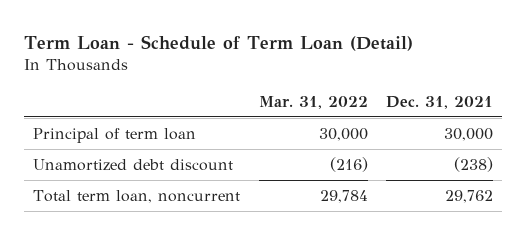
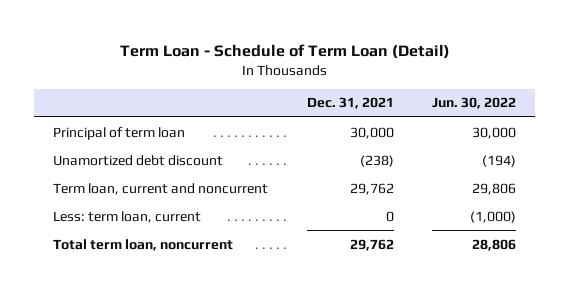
[258,95,368,109] Mar. 31, 2022 -> none
none -> [431,97,516,110] Jun. 30, 2022
none -> [53,182,269,195] Term loan, current and noncurrent
none -> [53,210,202,223] Less: term loan, current

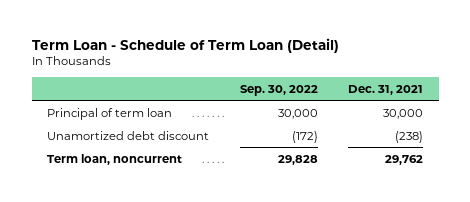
[431,97,516,110] Jun. 30, 2022 -> none
none -> [239,84,318,96] Sep. 30, 2022
[53,182,269,195] Term loan, current and noncurrent -> none
[53,210,202,223] Less: term loan, current -> none
[53,238,234,251] Total term loan, noncurrent -> [46,153,182,165] Term loan, noncurrent

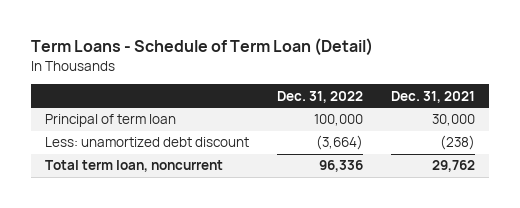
[31,37,339,53] Term Loan - Schedule of Term Loan (Detail) -> [30,38,373,57] Term Loans - Schedule of Term Loan (Detail)
[239,84,318,96] Sep. 30, 2022 -> none
none -> [276,90,363,103] Dec. 31, 2022
[46,130,209,140] Unamortized debt discount -> [44,137,249,148] Less: unamortized debt discount
[46,153,182,165] Term loan, noncurrent -> [44,160,223,173] Total term loan, noncurrent

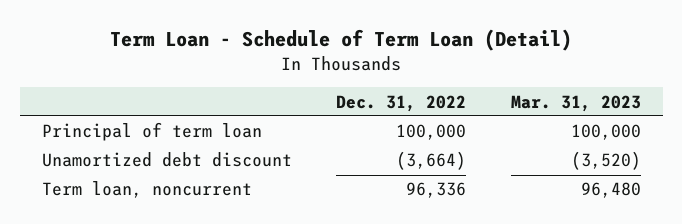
[30,38,373,57] Term Loans - Schedule of Term Loan (Detail) -> [110,29,573,52] Term Loan - Schedule of Term Loan (Detail)
[390,90,475,103] Dec. 31, 2021 -> none
none -> [510,94,641,112] Mar. 31, 2023
[44,137,249,148] Less: unamortized debt discount -> [41,152,292,168] Unamortized debt discount
[44,160,223,173] Total term loan, noncurrent -> [41,181,252,199] Term loan, noncurrent

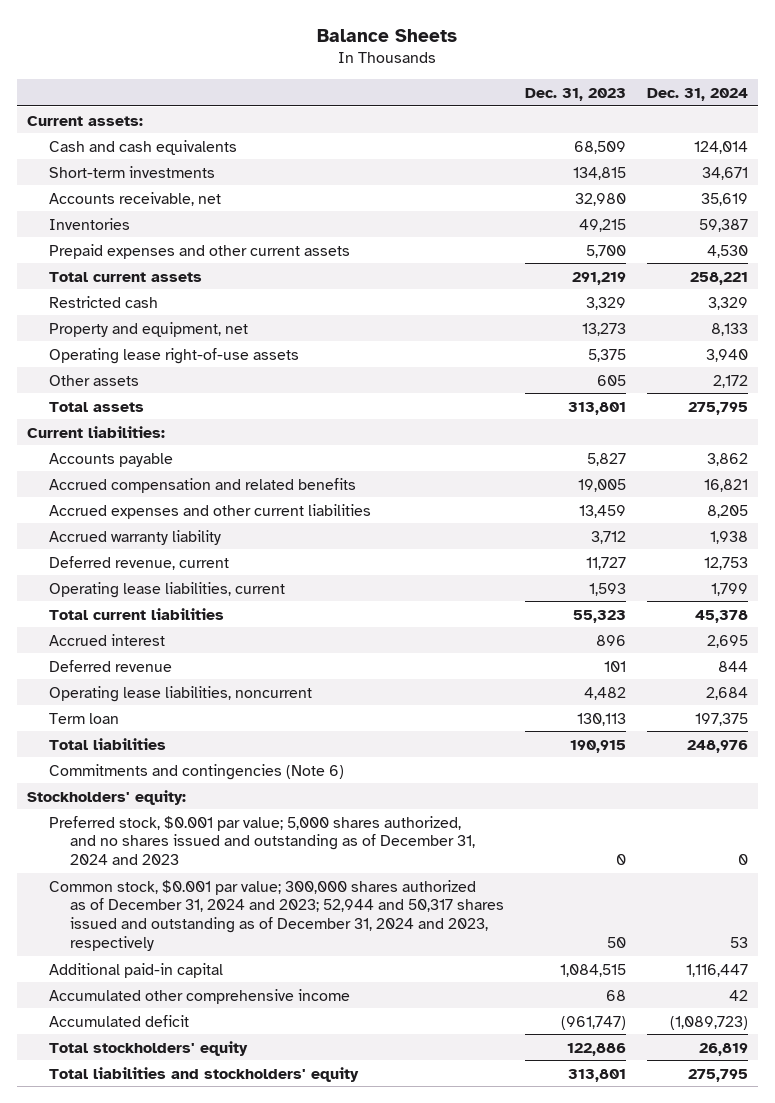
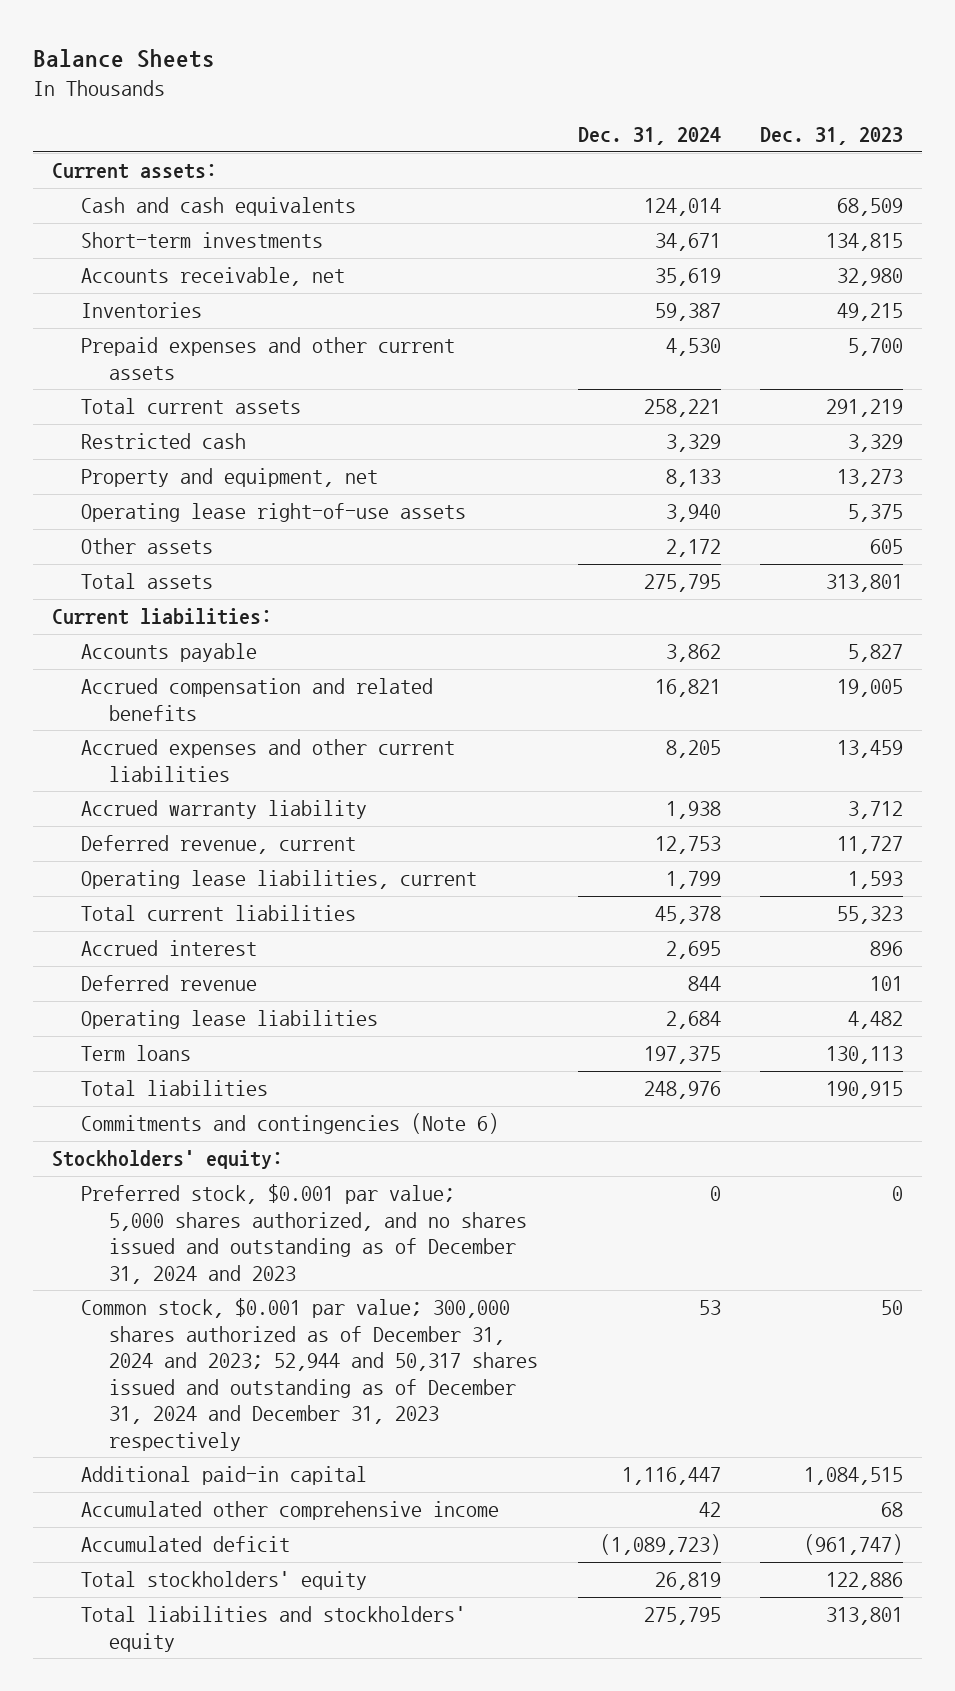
[48,685,312,702] Operating lease liabilities, noncurrent -> [80,1010,378,1030] Operating lease liabilities
[48,712,119,724] Term loan -> [80,1045,191,1062] Term loans
[48,879,504,951] Common stock, $0.001 par value; 300,000 shares authorized as of December 31, 2024 and 2023; 52,944 and 50,317 shares issued and outstanding as of December 31, 2024 and 2023, respectively -> [80,1298,539,1451] Common stock, $0.001 par value; 300,000 shares authorized as of December 31, 2024 and 2023; 52,944 and 50,317 shares issued and outstanding as of December 31, 2024 and December 31, 2023 respectively

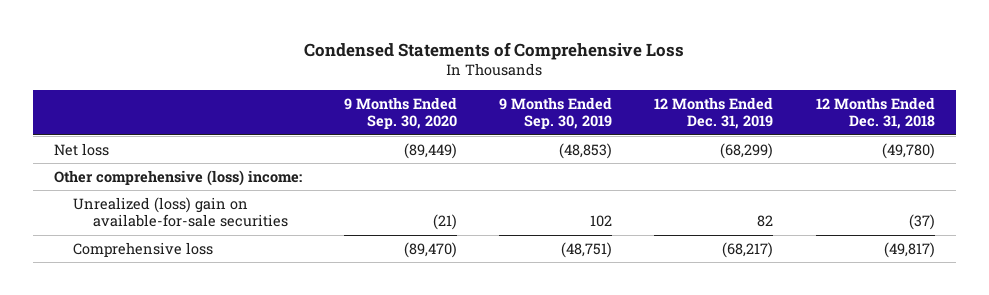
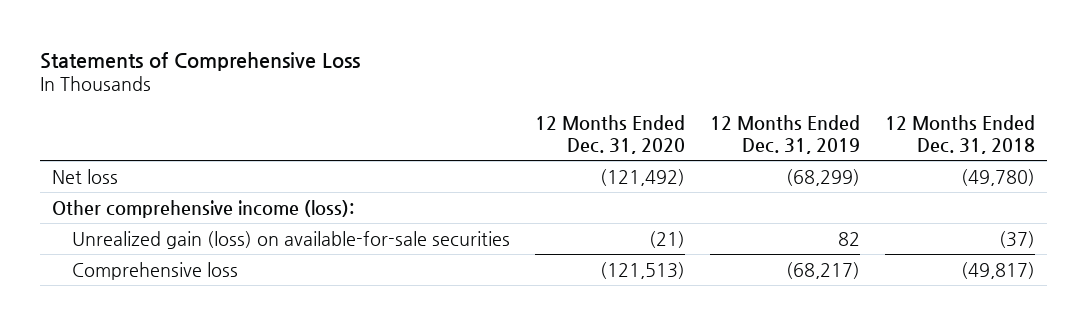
[304,41,685,60] Condensed Statements of Comprehensive Loss -> [39,51,360,71] Statements of Comprehensive Loss
[344,96,458,130] 9 Months Ended Sep. 30, 2020 -> none
[499,96,613,130] 9 Months Ended Sep. 30, 2019 -> none
none -> [534,115,685,155] 12 Months Ended Dec. 31, 2020
[53,169,302,186] Other comprehensive (loss) income: -> [52,199,355,218] Other comprehensive income (loss):
[73,196,288,228] Unrealized (loss) gain on available-for-sale securities -> [71,230,510,249] Unrealized gain (loss) on available-for-sale securities

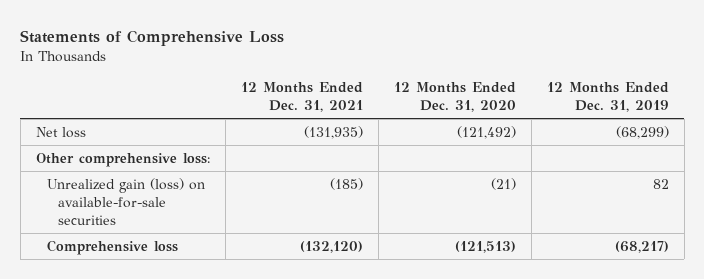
[884,115,1035,155] 12 Months Ended Dec. 31, 2018 -> none
none -> [240,82,363,113] 12 Months Ended Dec. 31, 2021
[52,199,355,218] Other comprehensive income (loss): -> [35,152,210,167] Other comprehensive loss:

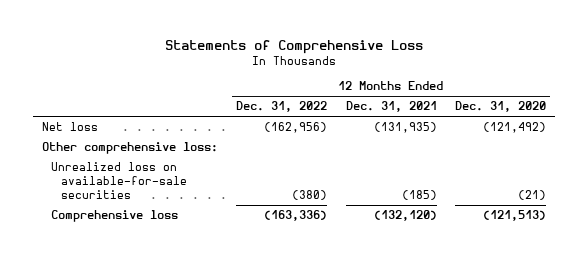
[546,82,669,113] 12 Months Ended Dec. 31, 2019 -> none
none -> [236,101,328,113] Dec. 31, 2022
[46,177,205,225] Unrealized gain (loss) on available-for-sale securities -> [51,162,187,199] Unrealized loss on available-for-sale securities

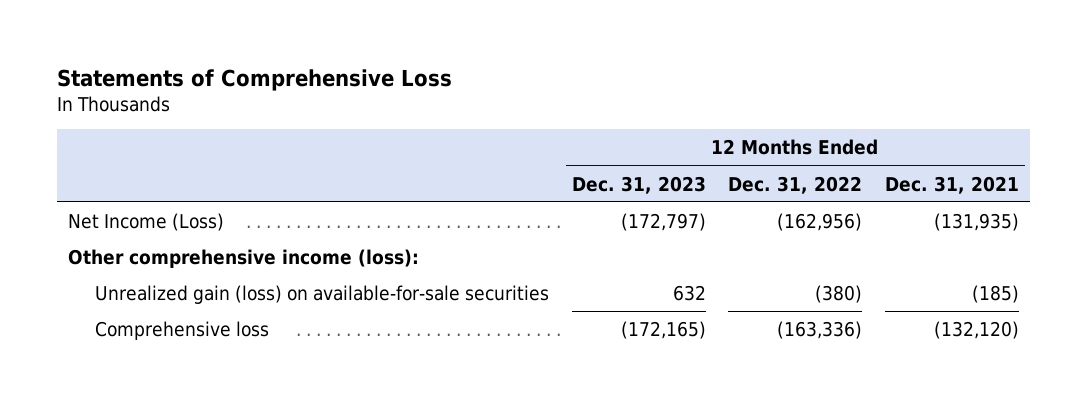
[454,101,546,113] Dec. 31, 2020 -> none
none -> [571,175,706,194] Dec. 31, 2023
[41,122,98,132] Net loss -> [68,212,225,231] Net Income (Loss)
[41,142,218,155] Other comprehensive loss: -> [68,248,420,268] Other comprehensive income (loss):
[51,162,187,199] Unrealized loss on available-for-sale securities -> [95,284,550,304] Unrealized gain (loss) on available-for-sale securities

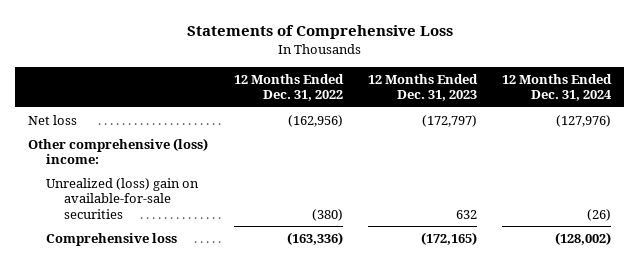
[884,175,1019,194] Dec. 31, 2021 -> none
none -> [502,73,613,102] 12 Months Ended Dec. 31, 2024
[68,212,225,231] Net Income (Loss) -> [28,114,78,125] Net loss
[68,248,420,268] Other comprehensive income (loss): -> [28,137,209,165] Other comprehensive (loss) income:
[95,284,550,304] Unrealized gain (loss) on available-for-sale securities -> [46,177,200,219] Unrealized (loss) gain on available-for-sale securities

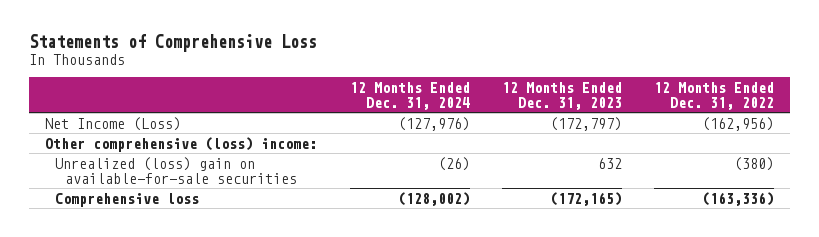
[28,114,78,125] Net loss -> [45,116,182,131] Net Income (Loss)

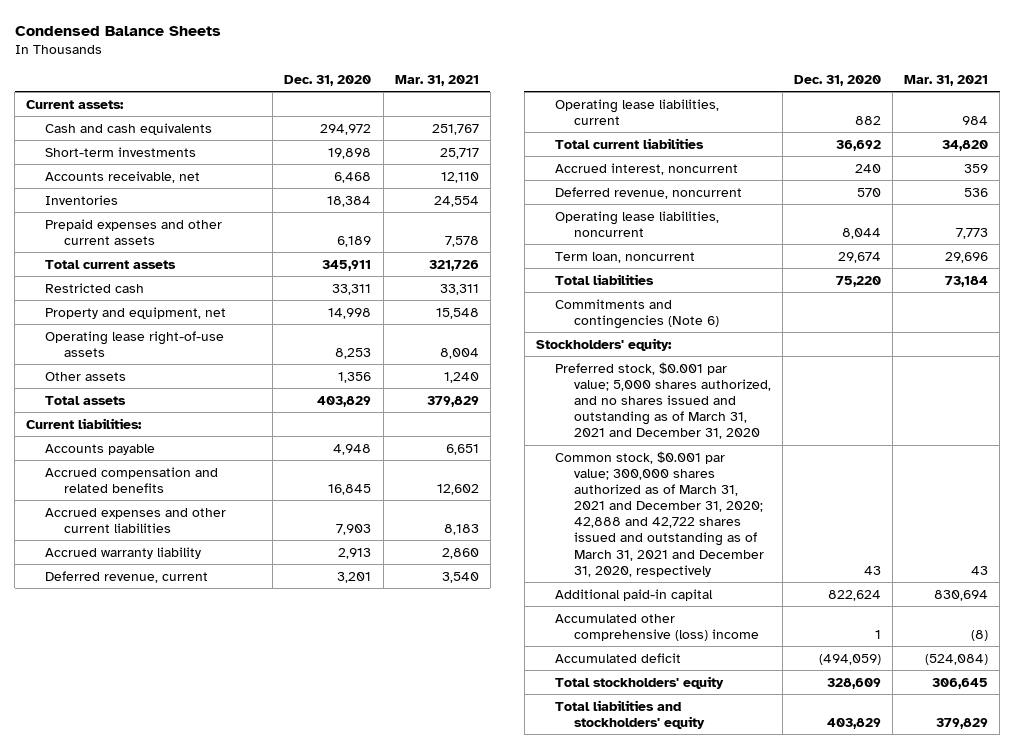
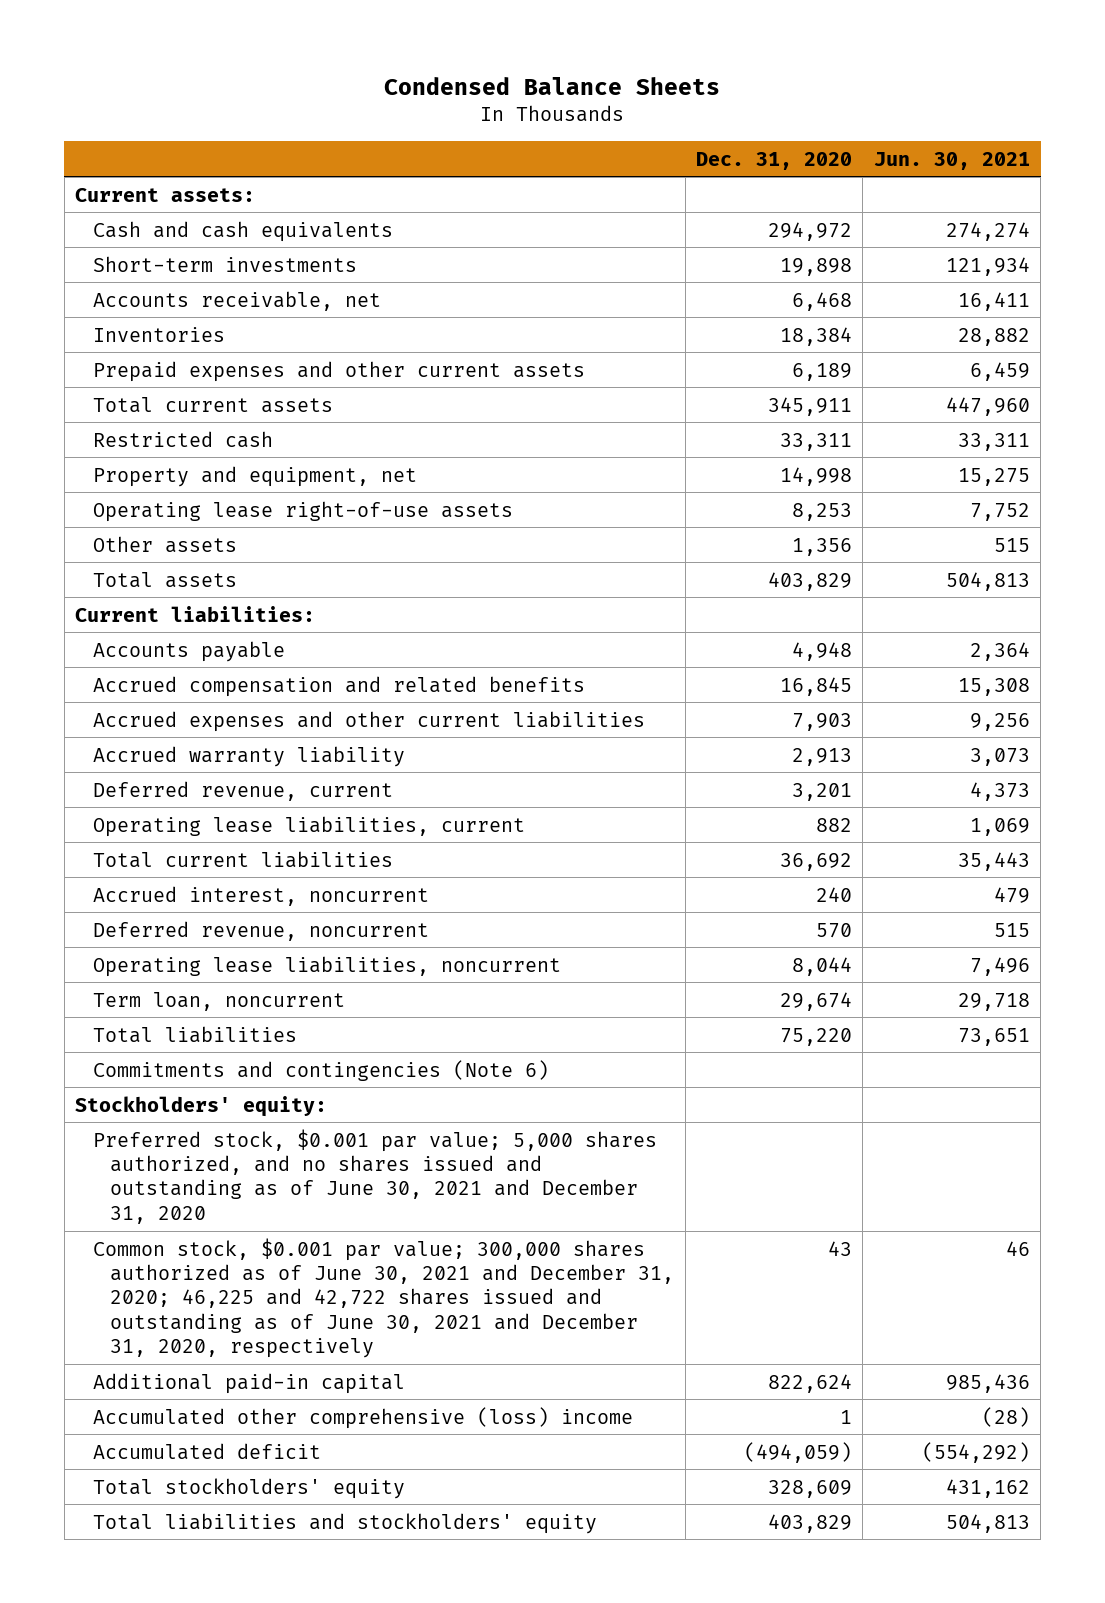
[394,75,479,87] Mar. 31, 2021 -> none
none -> [873,151,1030,170] Jun. 30, 2021
[554,361,771,440] Preferred stock, $0.001 par value; 5,000 shares authorized, and no shares issued and outstanding as of March 31, 2021 and December 31, 2020 -> [92,1128,657,1224] Preferred stock, $0.001 par value; 5,000 shares authorized, and no shares issued and outstanding as of June 30, 2021 and December 31, 2020
[554,450,764,577] Common stock, $0.001 par value; 300,000 shares authorized as of March 31, 2021 and December 31, 2020; 42,888 and 42,722 shares issued and outstanding as of March 31, 2021 and December 31, 2020, respectively -> [92,1237,675,1359] Common stock, $0.001 par value; 300,000 shares authorized as of June 30, 2021 and December 31, 2020; 46,225 and 42,722 shares issued and outstanding as of June 30, 2021 and December 31, 2020, respectively

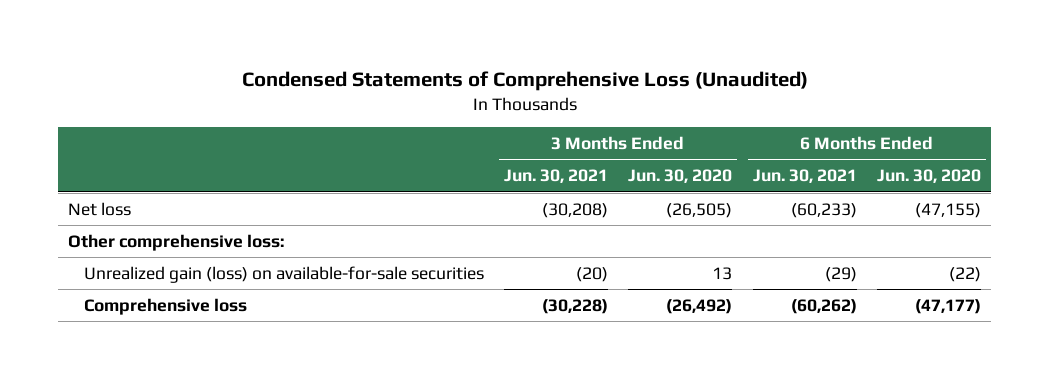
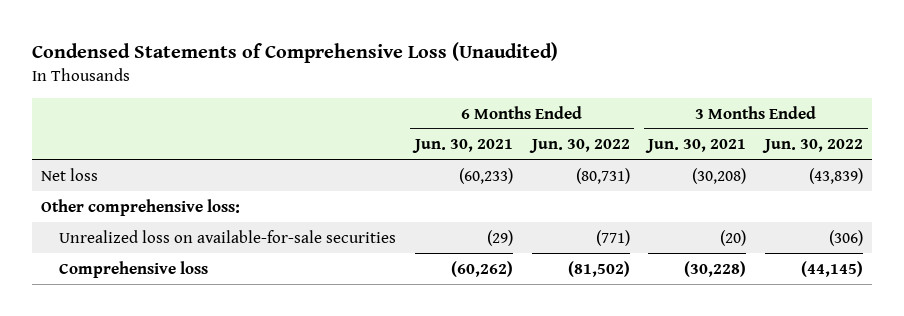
[628,169,733,184] Jun. 30, 2020 -> none
[877,169,982,184] Jun. 30, 2020 -> none
none -> [528,139,630,154] Jun. 30, 2022
none -> [762,139,864,154] Jun. 30, 2022
[83,265,484,283] Unrealized gain (loss) on available-for-sale securities -> [59,229,397,243] Unrealized loss on available-for-sale securities

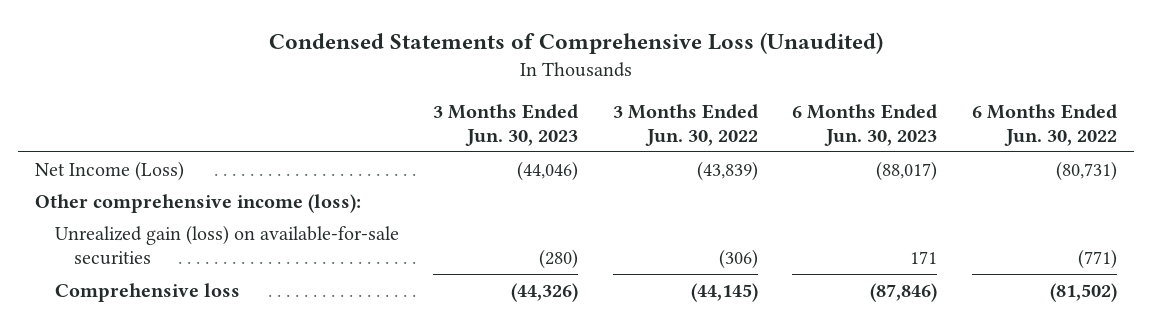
[412,139,514,154] Jun. 30, 2021 -> none
[645,139,747,154] Jun. 30, 2021 -> none
none -> [433,103,579,147] 3 Months Ended Jun. 30, 2023
none -> [792,103,938,147] 6 Months Ended Jun. 30, 2023
[40,167,98,181] Net loss -> [35,160,185,181] Net Income (Loss)
[40,198,240,216] Other comprehensive loss: -> [35,193,362,213] Other comprehensive income (loss):
[59,229,397,243] Unrealized loss on available-for-sale securities -> [54,224,399,265] Unrealized gain (loss) on available-for-sale securities

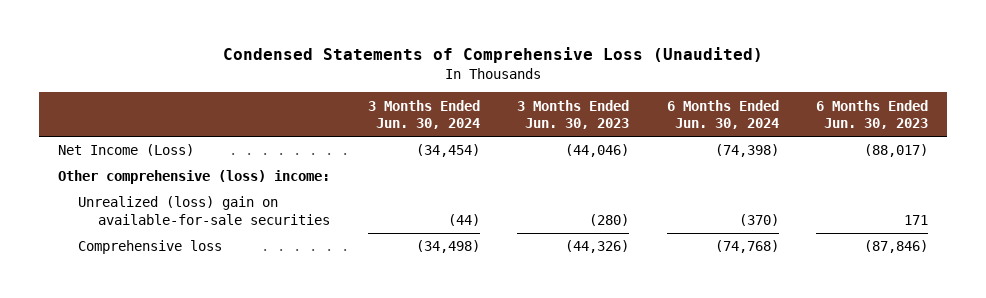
[612,103,758,147] 3 Months Ended Jun. 30, 2022 -> none
[971,103,1117,147] 6 Months Ended Jun. 30, 2022 -> none
none -> [367,99,480,130] 3 Months Ended Jun. 30, 2024
none -> [666,99,779,130] 6 Months Ended Jun. 30, 2024
[35,193,362,213] Other comprehensive income (loss): -> [58,170,331,185] Other comprehensive (loss) income:
[54,224,399,265] Unrealized gain (loss) on available-for-sale securities -> [78,196,331,225] Unrealized (loss) gain on available-for-sale securities

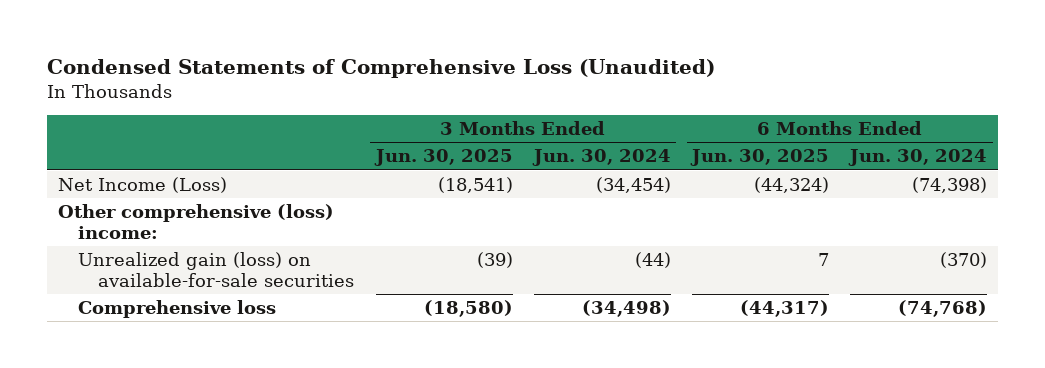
[517,99,630,130] 3 Months Ended Jun. 30, 2023 -> none
[816,99,929,130] 6 Months Ended Jun. 30, 2023 -> none
none -> [373,149,513,167] Jun. 30, 2025
none -> [690,149,830,167] Jun. 30, 2025
[78,196,331,225] Unrealized (loss) gain on available-for-sale securities -> [78,251,355,288] Unrealized gain (loss) on available-for-sale securities

